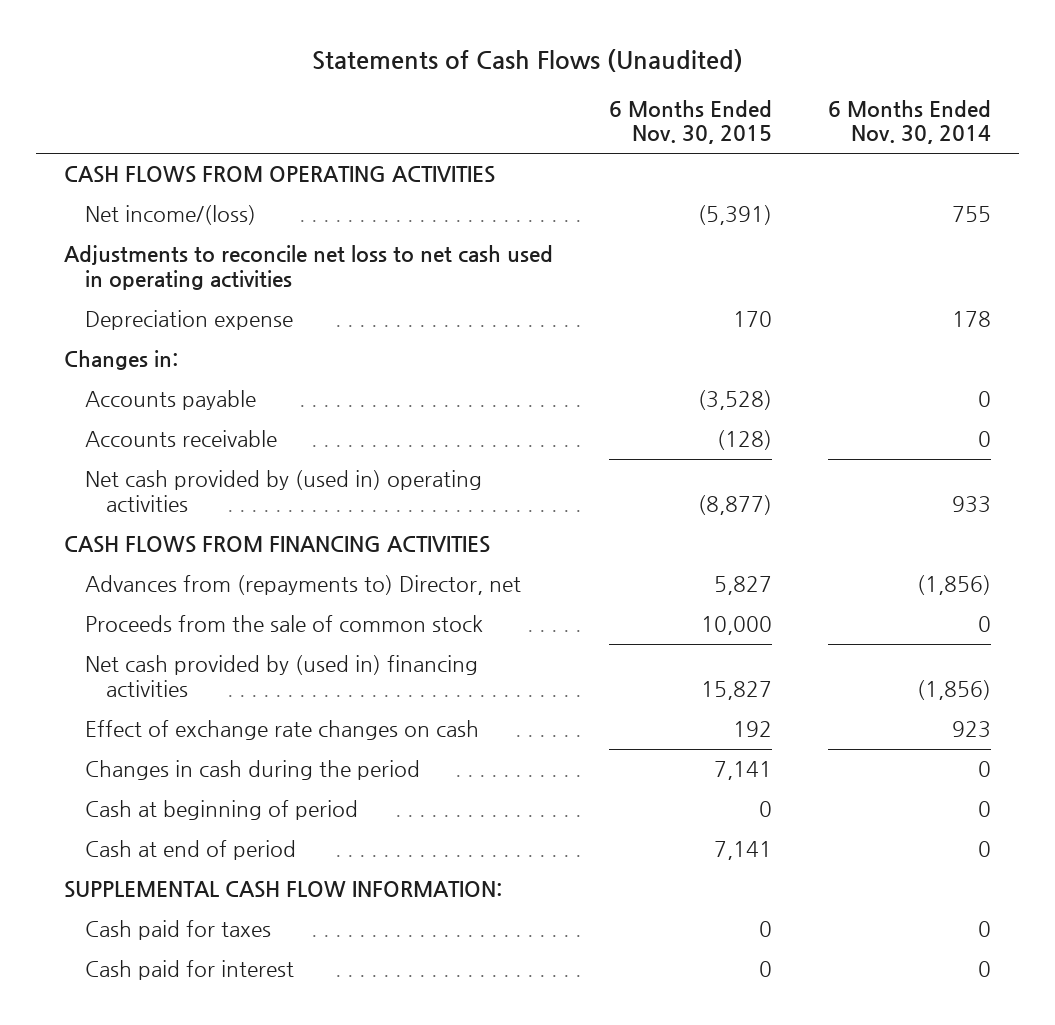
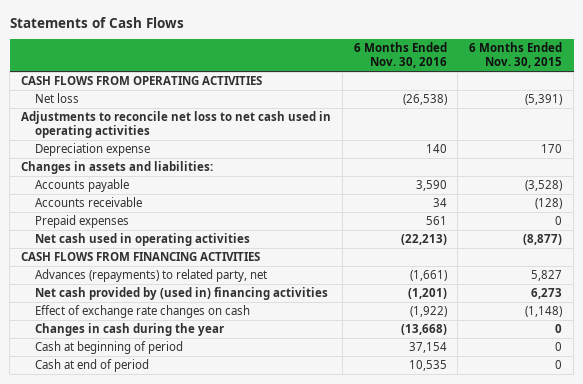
[311,48,743,72] Statements of Cash Flows (Unaudited) -> [9,16,184,28] Statements of Cash Flows
[828,99,992,145] 6 Months Ended Nov. 30, 2014 -> none
none -> [353,42,447,69] 6 Months Ended Nov. 30, 2016
[85,205,257,226] Net income/(loss) -> [34,93,79,104] Net loss
[64,350,179,371] Changes in: -> [20,161,213,175] Changes in assets and liabilities:
none -> [34,215,129,229] Prepaid expenses
[85,470,483,513] Net cash provided by (used in) operating activities -> [34,233,250,247] Net cash used in operating activities
[85,615,484,633] Proceeds from the sale of common stock -> none
[85,575,522,596] Advances from (repayments to) Director, net -> [34,269,267,283] Advances (repayments) to related party, net
[701,681,773,701] 15,827 -> [531,288,563,300] 6,273
[733,721,773,738] 192 -> [525,306,563,318] (1,148)
[85,760,421,781] Changes in cash during the period -> [34,323,224,337] Changes in cash during the year
[714,761,773,781] 7,141 -> [555,324,563,334] 0
[64,881,503,899] SUPPLEMENTAL CASH FLOW INFORMATION: -> none
[85,920,272,941] Cash paid for taxes -> none
[85,960,295,981] Cash paid for interest -> none
[714,841,773,861] 7,141 -> [555,360,563,370] 0

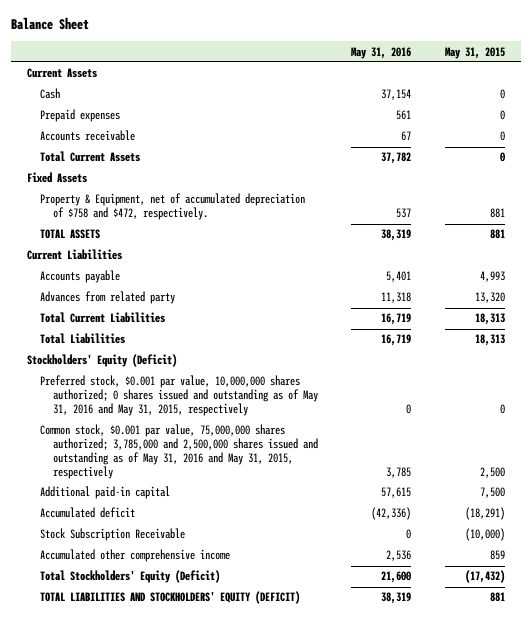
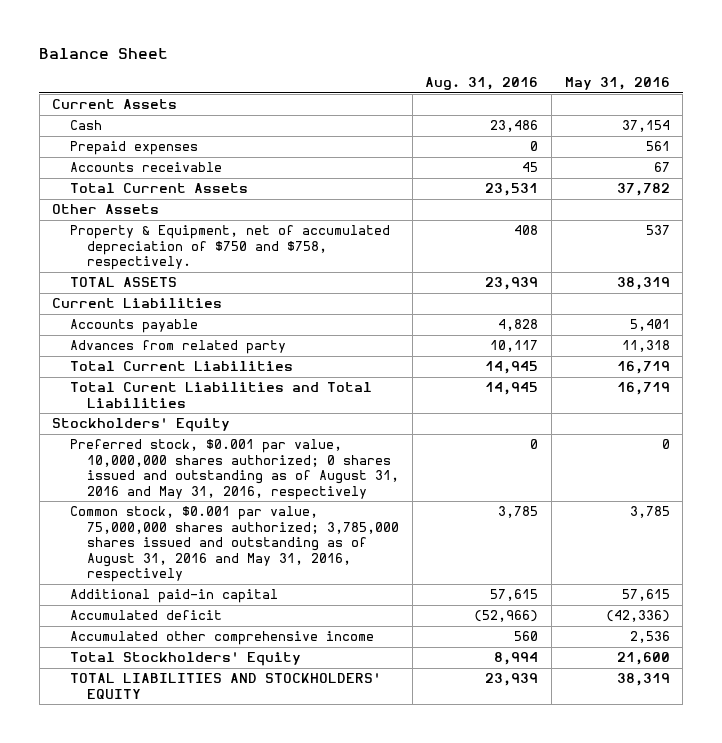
[444,46,505,59] May 31, 2015 -> none
none -> [425,76,539,90] Aug. 31, 2016
[27,172,88,184] Fixed Assets -> none
none -> [52,204,160,215] Other Assets
[40,193,306,221] Property & Equipment, net of accumulated depreciation of $758 and $472, respectively. -> [69,225,390,271] Property & Equipment, net of accumulated depreciation of $750 and $758, respectively.
[40,333,126,345] Total Liabilities -> [69,382,372,408] Total Curent Liabilities and Total Liabilities
[27,354,178,368] Stockholders' Equity (Deficit) -> [52,418,231,433] Stockholders' Equity
[40,375,318,417] Preferred stock, $0.001 par value, 10,000,000 shares authorized; 0 shares issued and outstanding as of May 31, 2016 and May 31, 2015, respectively -> [69,439,400,500] Preferred stock, $0.001 par value, 10,000,000 shares authorized; 0 shares issued and outstanding as of August 31, 2016 and May 31, 2016, respectively
[40,424,318,480] Common stock, $0.001 par value, 75,000,000 shares authorized; 3,785,000 and 2,500,000 shares issued and outstanding as of May 31, 2016 and May 31, 2015, respectively -> [69,506,400,583] Common stock, $0.001 par value, 75,000,000 shares authorized; 3,785,000 shares issued and outstanding as of August 31, 2016 and May 31, 2016, respectively
[40,528,186,542] Stock Subscription Receivable -> none
[40,570,221,584] Total Stockholders' Equity (Deficit) -> [69,652,301,667] Total Stockholders' Equity
[40,591,301,605] TOTAL LIABILITIES AND STOCKHOLDERS' EQUITY (DEFICIT) -> [69,673,381,699] TOTAL LIABILITIES AND STOCKHOLDERS' EQUITY

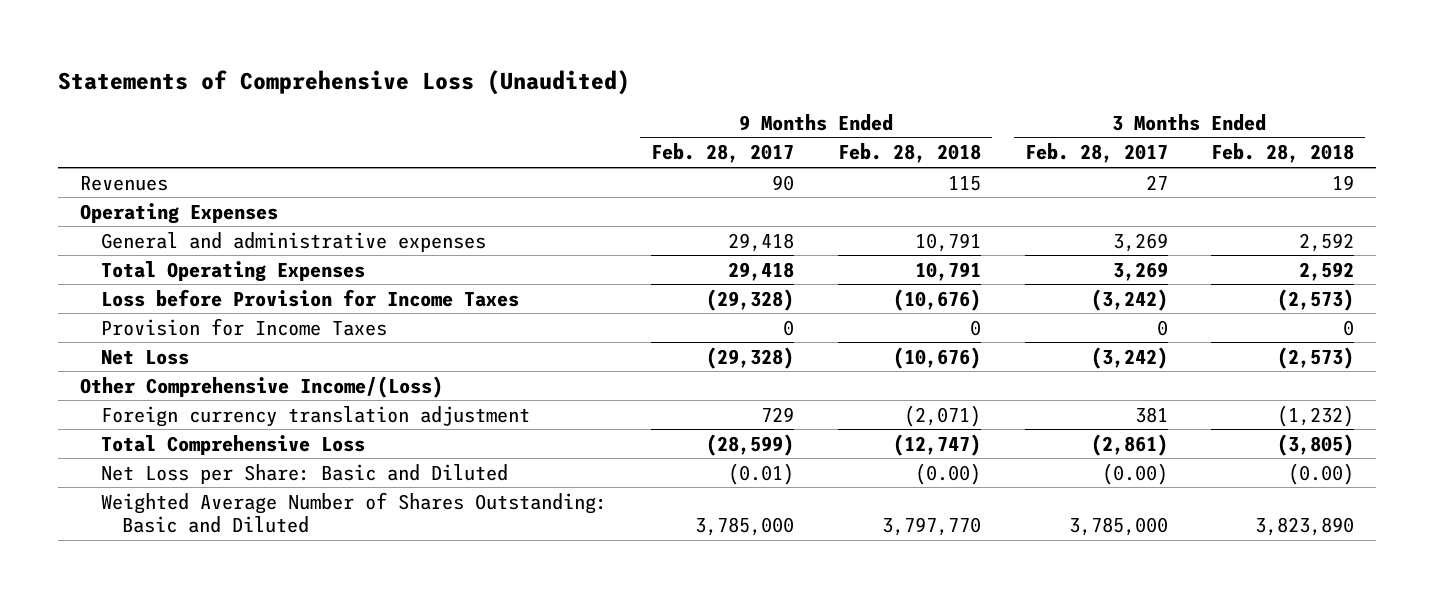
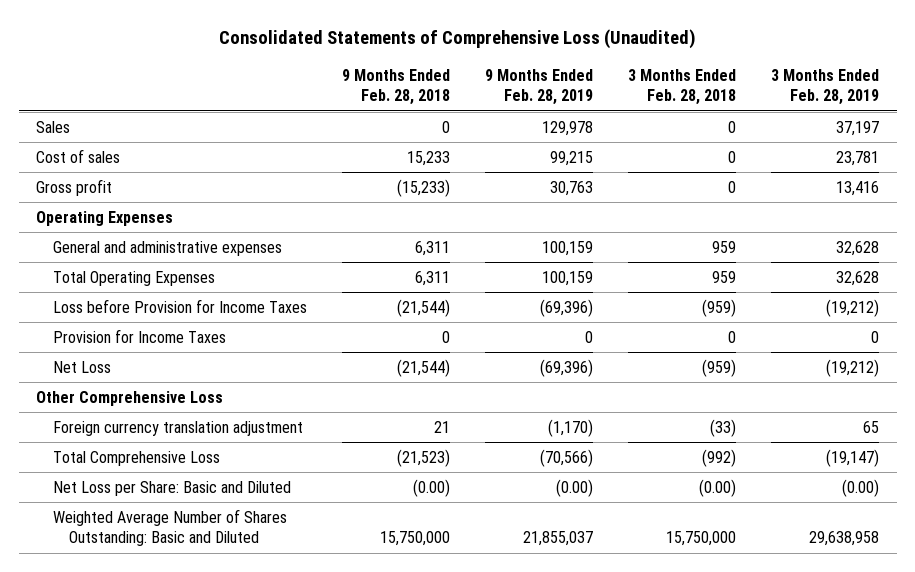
[57,69,630,95] Statements of Comprehensive Loss (Unaudited) -> [218,28,696,49] Consolidated Statements of Comprehensive Loss (Unaudited)
[650,143,794,164] Feb. 28, 2017 -> none
[1024,143,1168,164] Feb. 28, 2017 -> none
none -> [484,68,593,106] 9 Months Ended Feb. 28, 2019
none -> [771,68,880,106] 3 Months Ended Feb. 28, 2019
[79,175,168,191] Revenues -> none
none -> [36,120,71,133] Sales
none -> [36,148,121,163] Cost of sales
none -> [36,178,113,196] Gross profit
[914,232,981,252] 10,791 -> [414,240,450,256] 6,311
[1299,232,1355,252] 2,592 -> [712,240,737,253] 959
[914,261,981,281] 10,791 -> [414,270,450,286] 6,311
[1299,261,1355,281] 2,592 -> [712,270,737,283] 959
[892,288,981,311] (10,676) -> [396,298,450,317] (21,544)
[1277,288,1355,311] (2,573) -> [702,298,737,317] (959)
[892,346,981,369] (10,676) -> [396,358,450,377] (21,544)
[1277,346,1355,369] (2,573) -> [702,358,737,377] (959)
[79,375,443,398] Other Comprehensive Income/(Loss) -> [36,390,224,406] Other Comprehensive Loss
[903,404,981,427] (2,071) -> [433,420,450,433] 21
[1277,404,1355,427] (1,232) -> [710,418,737,437] (33)
[892,433,981,456] (12,747) -> [396,448,450,467] (21,523)
[1277,433,1355,456] (3,805) -> [702,448,737,467] (992)
[881,517,981,537] 3,797,770 -> [379,531,450,547] 15,750,000
[1255,517,1355,537] 3,823,890 -> [666,531,737,547] 15,750,000

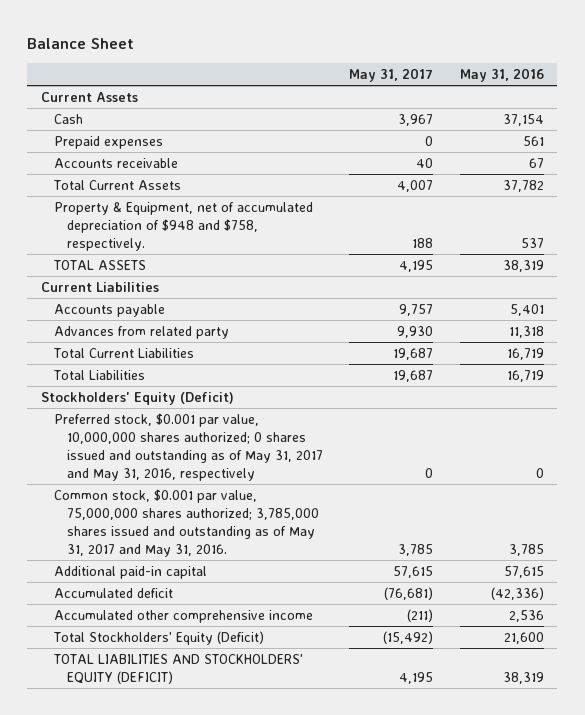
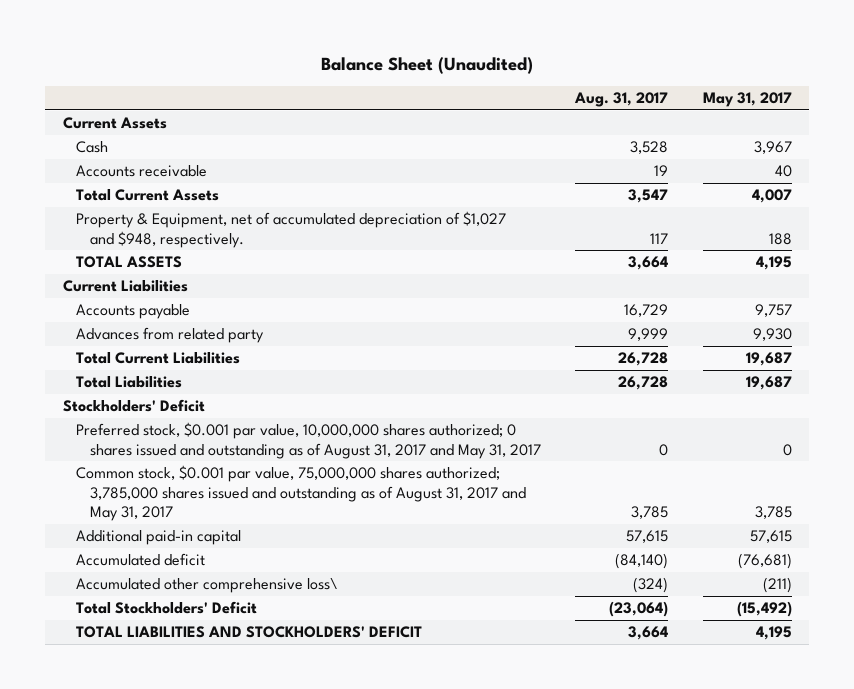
[27,37,135,49] Balance Sheet -> [321,57,534,75] Balance Sheet (Unaudited)
[460,67,545,82] May 31, 2016 -> none
none -> [574,92,669,108] Aug. 31, 2017
[53,135,163,149] Prepaid expenses -> none
[53,201,313,251] Property & Equipment, net of accumulated depreciation of $948 and $758, respectively. -> [76,211,507,248] Property & Equipment, net of accumulated depreciation of $1,027 and $948, respectively.
[40,391,234,405] Stockholders' Equity (Deficit) -> [62,399,205,413] Stockholders' Deficit
[53,412,323,482] Preferred stock, $0.001 par value, 10,000,000 shares authorized; 0 shares issued and outstanding as of May 31, 2017 and May 31, 2016, respectively -> [76,422,542,459] Preferred stock, $0.001 par value, 10,000,000 shares authorized; 0 shares issued and outstanding as of August 31, 2017 and May 31, 2017
[53,488,319,558] Common stock, $0.001 par value, 75,000,000 shares authorized; 3,785,000 shares issued and outstanding as of May 31, 2017 and May 31, 2016. -> [76,465,527,522] Common stock, $0.001 par value, 75,000,000 shares authorized; 3,785,000 shares issued and outstanding as of August 31, 2017 and May 31, 2017
[53,609,313,623] Accumulated other comprehensive income -> [76,578,339,594] Accumulated other comprehensive loss\
[52,630,264,645] Total Stockholders' Equity (Deficit) -> [76,601,258,615] Total Stockholders' Deficit
[52,653,303,684] TOTAL LIABILITIES AND STOCKHOLDERS' EQUITY (DEFICIT) -> [76,626,423,639] TOTAL LIABILITIES AND STOCKHOLDERS' DEFICIT

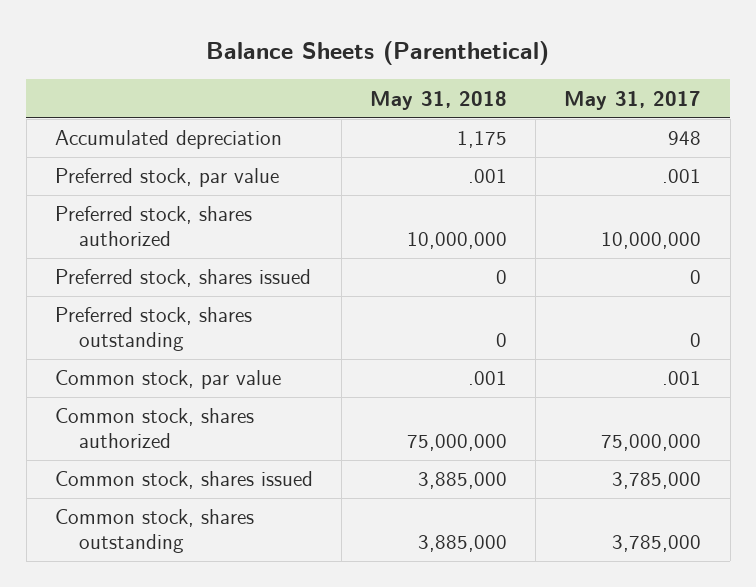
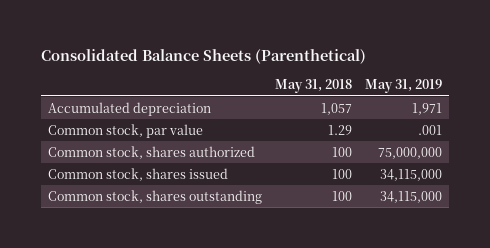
[206,40,550,65] Balance Sheets (Parenthetical) -> [40,48,366,64] Consolidated Balance Sheets (Parenthetical)
[564,90,702,110] May 31, 2017 -> none
none -> [364,78,442,93] May 31, 2019
[54,168,279,188] Preferred stock, par value -> none
[54,206,252,246] Preferred stock, shares authorized -> none
[54,269,311,288] Preferred stock, shares issued -> none
[54,307,252,351] Preferred stock, shares outstanding -> none
[457,131,508,149] 1,175 -> [320,102,352,115] 1,057
[468,371,508,386] .001 -> [327,124,352,135] 1.29
[407,433,508,451] 75,000,000 -> [331,146,352,157] 100
[418,472,508,490] 3,885,000 -> [331,168,352,179] 100
[418,534,508,552] 3,885,000 -> [331,190,352,201] 100

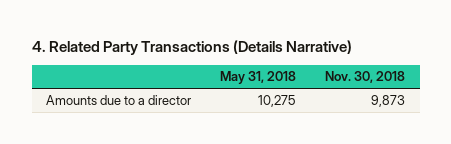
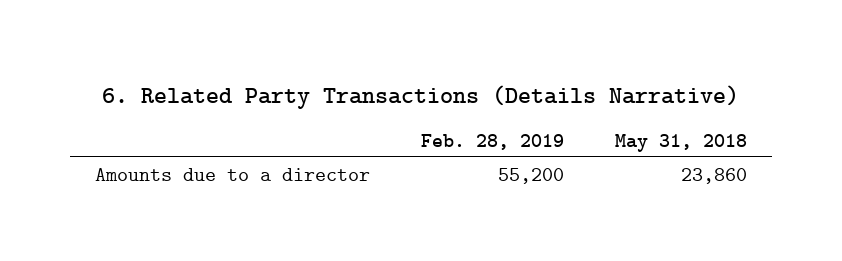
[31,40,352,56] 4. Related Party Transactions (Details Narrative) -> [101,84,739,109] 6. Related Party Transactions (Details Narrative)
[325,71,406,84] Nov. 30, 2018 -> none
none -> [420,133,564,150] Feb. 28, 2019
[258,95,297,108] 10,275 -> [680,167,747,184] 23,860

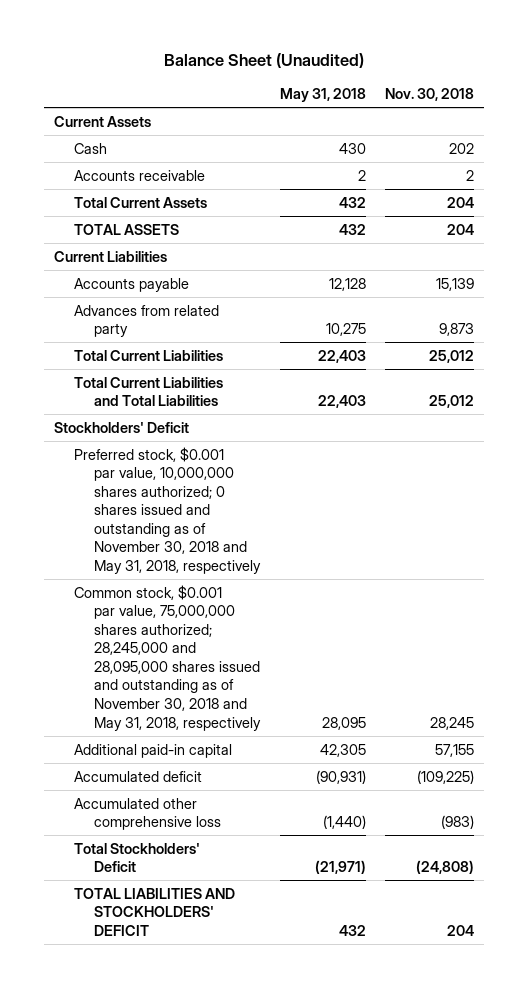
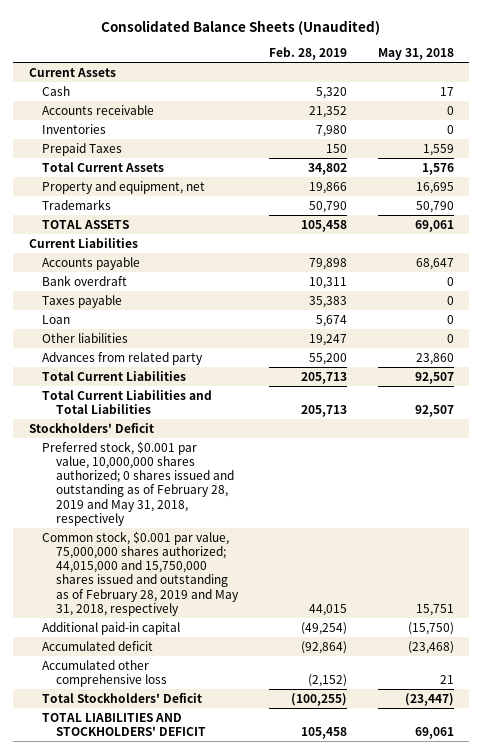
[163,53,364,69] Balance Sheet (Unaudited) -> [101,19,381,35] Consolidated Balance Sheets (Unaudited)
[385,88,475,102] Nov. 30, 2018 -> none
none -> [268,47,347,61] Feb. 28, 2019
[338,142,366,154] 430 -> [439,86,454,96] 17
[357,169,366,181] 2 -> [446,105,454,115] 0
none -> [42,123,107,134] Inventories
none -> [42,142,123,156] Prepaid Taxes
[338,196,366,208] 432 -> [421,162,454,175] 1,576
none -> [42,180,206,194] Property and equipment, net
none -> [42,198,112,210] Trademarks
[338,223,366,235] 432 -> [414,219,454,232] 69,061
[328,277,366,291] 12,128 -> [415,257,454,270] 68,647
none -> [42,274,128,286] Bank overdraft
none -> [42,294,123,308] Taxes payable
none -> [42,314,71,324] Loan
none -> [42,332,129,343] Other liabilities
[325,323,366,337] 10,275 -> [415,352,454,365] 23,860
[317,349,366,363] 22,403 -> [414,371,454,384] 92,507
[317,395,366,409] 22,403 -> [414,404,454,417] 92,507
[73,446,262,575] Preferred stock, $0.001 par value, 10,000,000 shares authorized; 0 shares issued and outstanding as of November 30, 2018 and May 31, 2018, respectively -> [42,440,234,526] Preferred stock, $0.001 par value, 10,000,000 shares authorized; 0 shares issued and outstanding as of February 28, 2019 and May 31, 2018, respectively
[73,584,262,731] Common stock, $0.001 par value, 75,000,000 shares authorized; 28,245,000 and 28,095,000 shares issued and outstanding as of November 30, 2018 and May 31, 2018, respectively -> [42,530,239,616] Common stock, $0.001 par value, 75,000,000 shares authorized; 44,015,000 and 15,750,000 shares issued and outstanding as of February 28, 2019 and May 31, 2018, respectively
[321,716,366,730] 28,095 -> [415,603,454,616] 15,751
[319,743,366,757] 42,305 -> [407,621,454,635] (15,750)
[315,769,366,784] (90,931) -> [407,640,454,654] (23,468)
[322,815,366,830] (1,440) -> [439,674,454,684] 21
[314,860,366,875] (21,971) -> [404,692,454,706] (23,447)
[338,924,366,936] 432 -> [414,726,454,739] 69,061

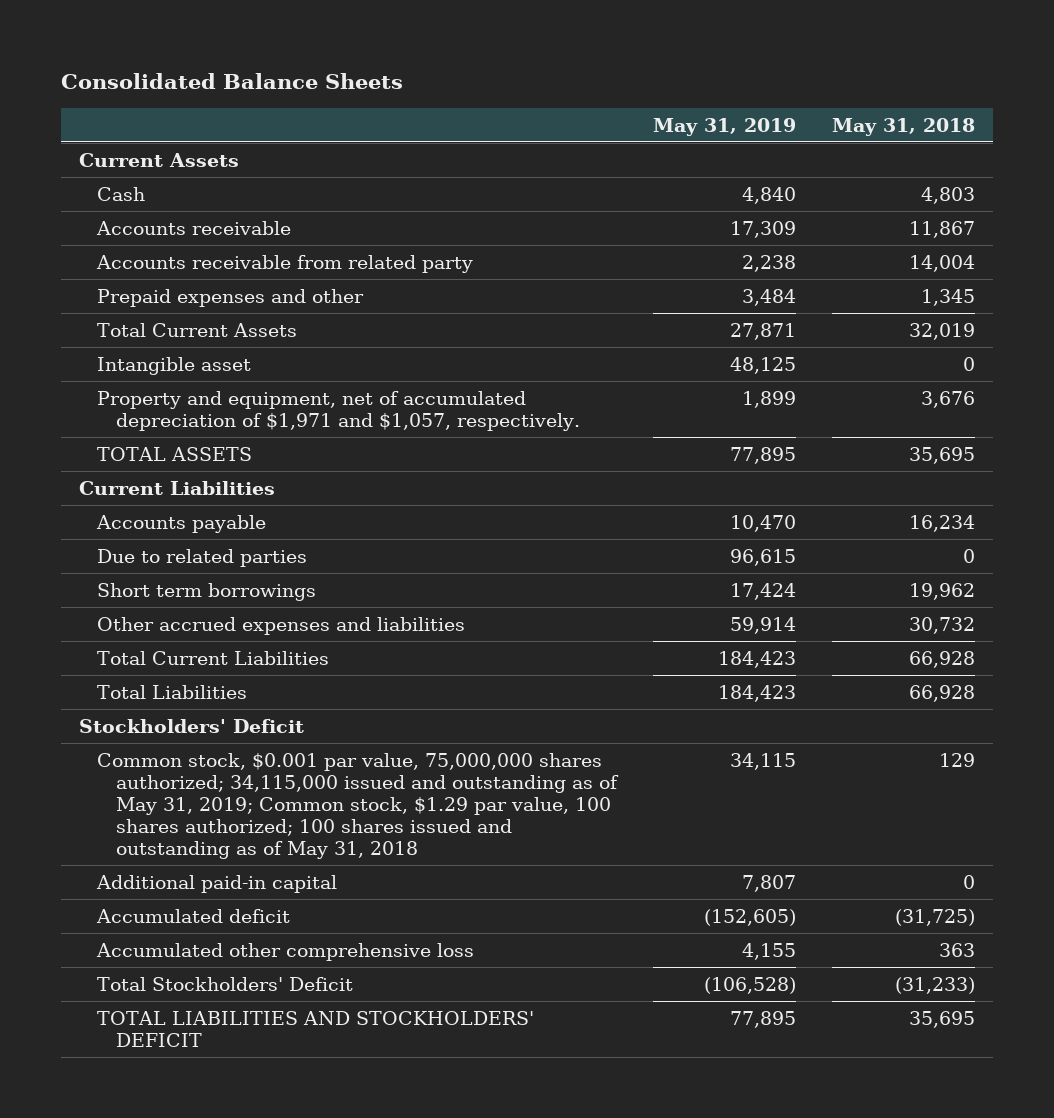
[101,19,381,35] Consolidated Balance Sheets (Unaudited) -> [60,73,403,90] Consolidated Balance Sheets
[268,47,347,61] Feb. 28, 2019 -> none
none -> [652,117,796,136] May 31, 2019
[42,123,107,134] Inventories -> none
[42,142,123,156] Prepaid Taxes -> none
[42,198,112,210] Trademarks -> none
[439,86,454,96] 17 -> [921,186,976,204] 4,803
[446,105,454,115] 0 -> [909,220,976,238] 11,867
none -> [96,254,474,273] Accounts receivable from related party
none -> [97,288,365,307] Prepaid expenses and other
[421,162,454,175] 1,576 -> [909,322,976,340] 32,019
none -> [97,356,252,375] Intangible asset
[42,180,206,194] Property and equipment, net -> [97,390,580,431] Property and equipment, net of accumulated depreciation of $1,971 and $1,057, respectively.
[415,181,454,194] 16,695 -> [921,390,976,408] 3,676
[414,219,454,232] 69,061 -> [909,446,976,464] 35,695
[42,274,128,286] Bank overdraft -> none
[42,294,123,308] Taxes payable -> none
[42,314,71,324] Loan -> none
[42,332,129,343] Other liabilities -> none
[42,351,204,365] Advances from related party -> none
[415,257,454,270] 68,647 -> [909,514,976,532] 16,234
none -> [97,548,308,567] Due to related parties
none -> [97,582,317,601] Short term borrowings
none -> [97,616,466,635] Other accrued expenses and liabilities
[414,371,454,384] 92,507 -> [909,650,976,668] 66,928
[42,389,213,414] Total Current Liabilities and Total Liabilities -> [97,684,248,699] Total Liabilities
[414,404,454,417] 92,507 -> [909,684,976,702] 66,928
[42,440,234,526] Preferred stock, $0.001 par value, 10,000,000 shares authorized; 0 shares issued and outstanding as of February 28, 2019 and May 31, 2018, respectively -> none
[42,530,239,616] Common stock, $0.001 par value, 75,000,000 shares authorized; 44,015,000 and 15,750,000 shares issued and outstanding as of February 28, 2019 and May 31, 2018, respectively -> [97,752,619,860] Common stock, $0.001 par value, 75,000,000 shares authorized; 34,115,000 issued and outstanding as of May 31, 2019; Common stock, $1.29 par value, 100 shares authorized; 100 shares issued and outstanding as of May 31, 2018
[415,603,454,616] 15,751 -> [939,752,976,767] 129
[407,621,454,635] (15,750) -> [963,874,976,889] 0
[407,640,454,654] (23,468) -> [895,908,976,926] (31,725)
[439,674,454,684] 21 -> [939,942,976,957] 363
[404,692,454,706] (23,447) -> [895,976,976,994] (31,233)
[414,726,454,739] 69,061 -> [909,1010,976,1028] 35,695

